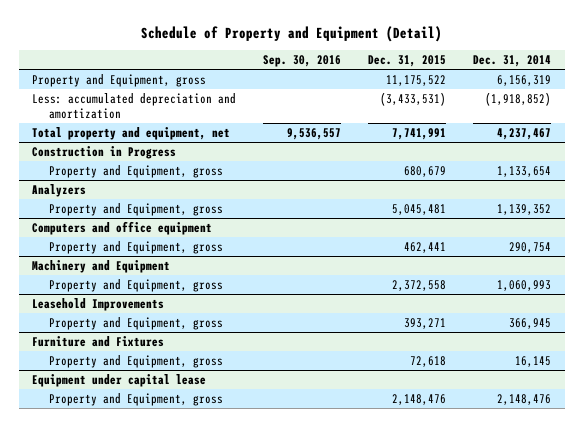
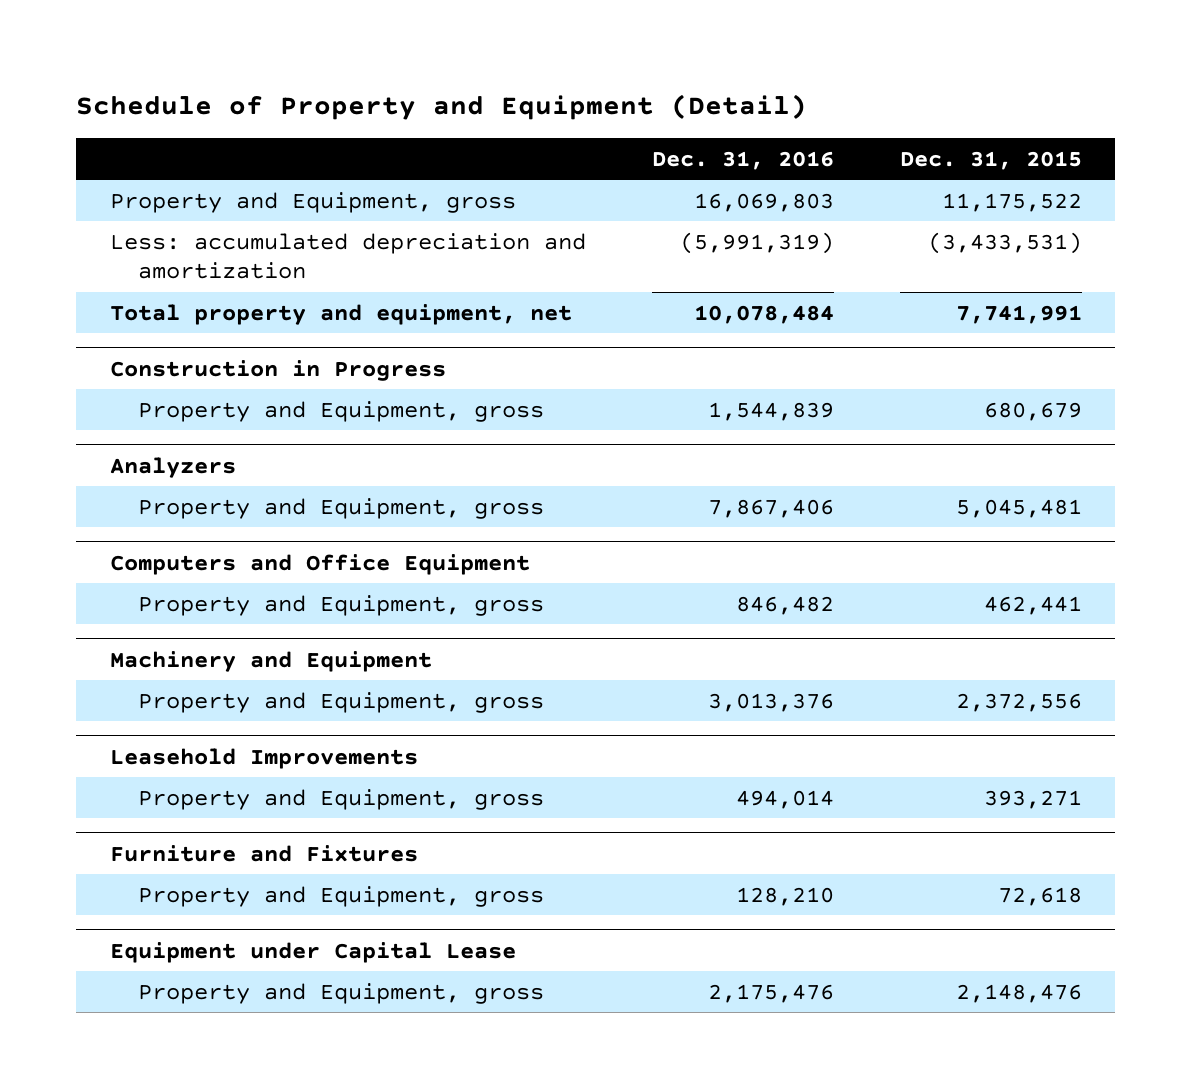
[263,55,342,68] Sep. 30, 2016 -> none
[473,55,552,68] Dec. 31, 2014 -> none
none -> [651,150,834,170] Dec. 31, 2016
[32,220,213,235] Computers and office equipment -> [109,553,530,575] Computers and Office Equipment
[392,279,447,291] 2,372,558 -> [956,692,1083,712] 2,372,556
[32,373,207,387] Equipment under capital lease -> [109,941,516,963] Equipment under Capital Lease

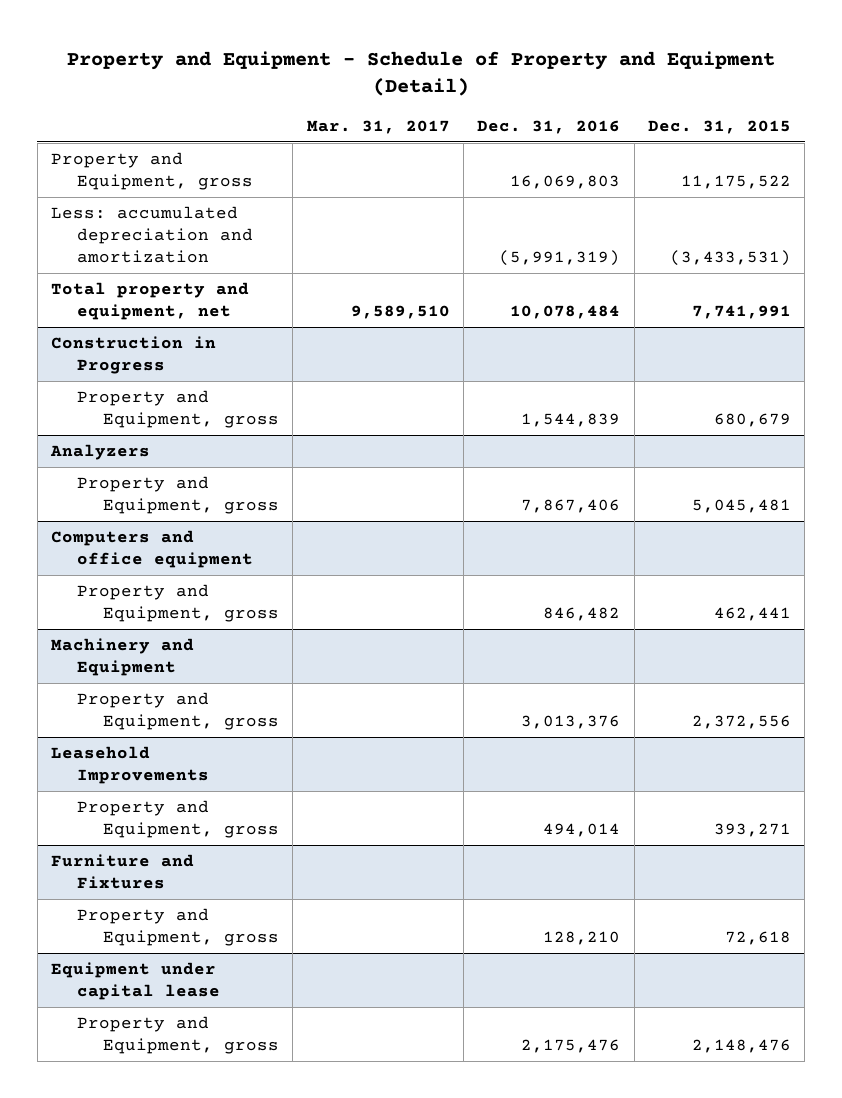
[76,93,808,120] Schedule of Property and Equipment (Detail) -> [67,50,776,97] Property and Equipment - Schedule of Property and Equipment (Detail)
none -> [306,119,450,134] Mar. 31, 2017
[109,553,530,575] Computers and Office Equipment -> [51,530,254,569] Computers and office equipment
[109,941,516,963] Equipment under Capital Lease -> [51,962,221,1001] Equipment under capital lease

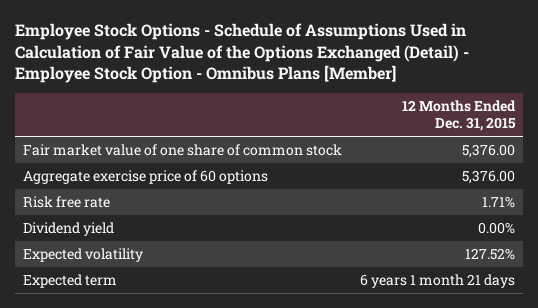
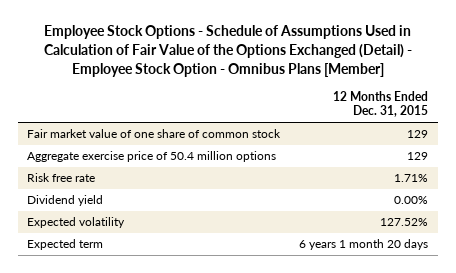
[461,143,515,158] 5,376.00 -> [407,130,429,139] 129
[23,169,269,184] Aggregate exercise price of 60 options -> [27,151,277,163] Aggregate exercise price of 50.4 million options
[461,169,515,184] 5,376.00 -> [407,152,429,161] 129
[359,273,515,288] 6 years 1 month 21 days -> [299,239,429,251] 6 years 1 month 20 days

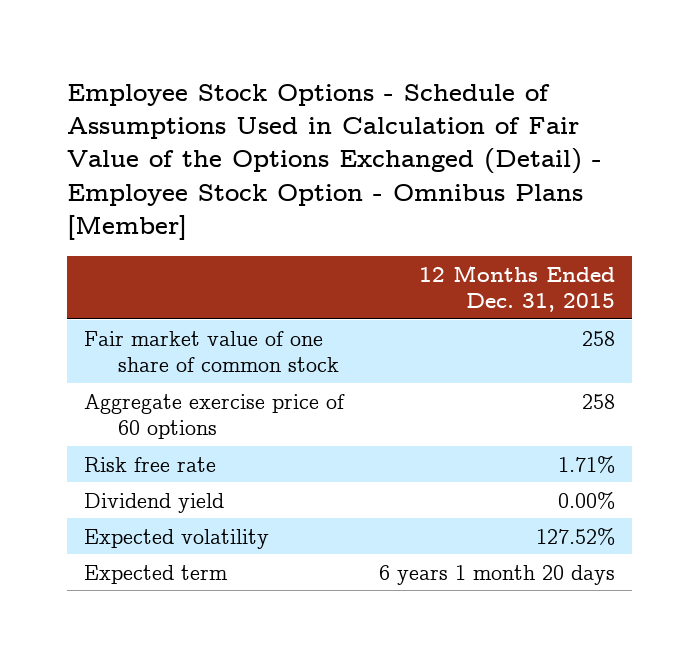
[407,130,429,139] 129 -> [582,330,616,346] 258
[27,151,277,163] Aggregate exercise price of 50.4 million options -> [84,393,346,439] Aggregate exercise price of 60 options
[407,152,429,161] 129 -> [582,393,616,409] 258

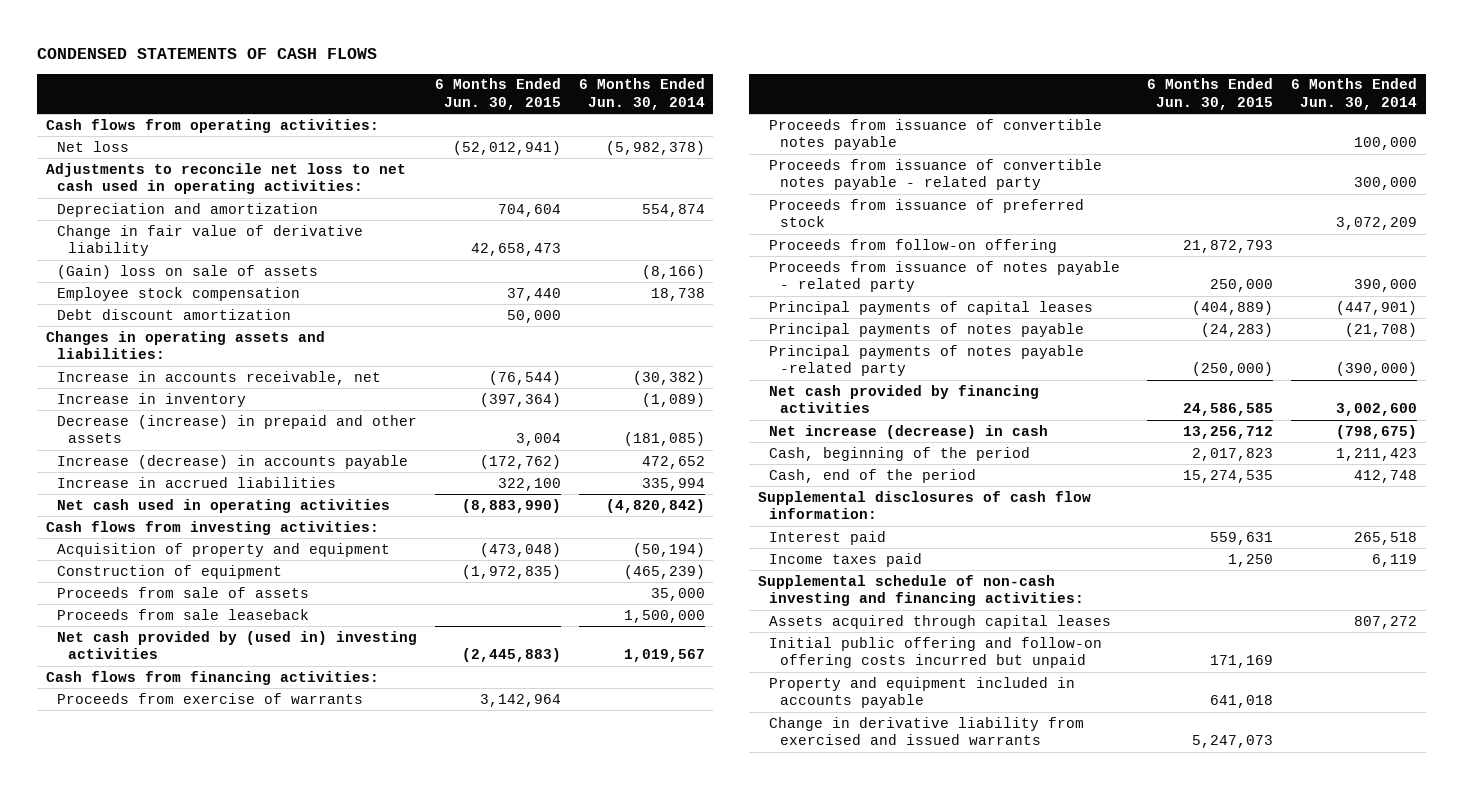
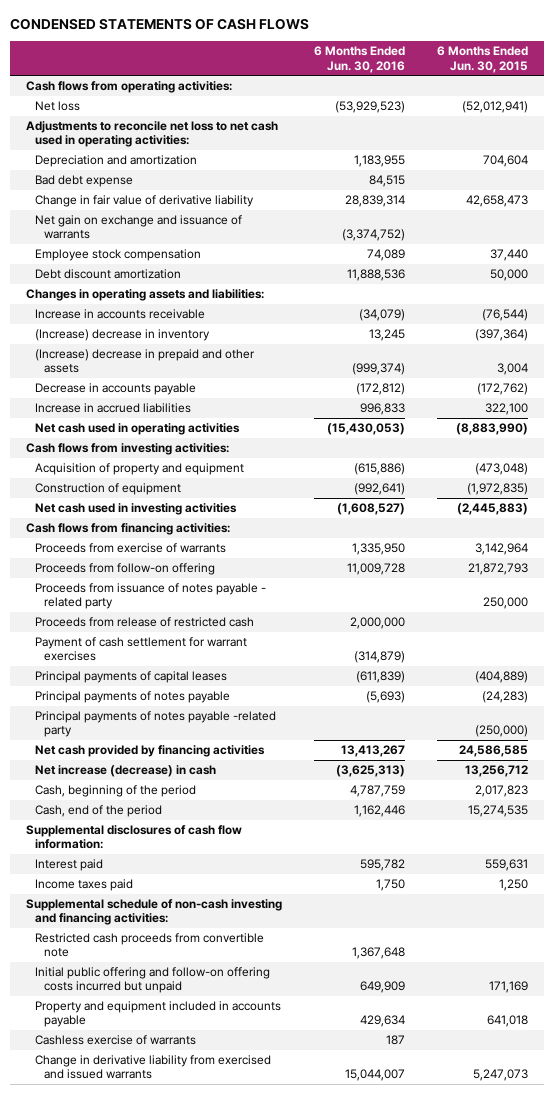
[578,78,705,111] 6 Months Ended Jun. 30, 2014 -> none
none -> [314,46,406,73] 6 Months Ended Jun. 30, 2016
none -> [34,175,133,188] Bad debt expense
[56,264,318,279] (Gain) loss on sale of assets -> none
none -> [34,215,242,240] Net gain on exchange and issuance of warrants
[56,370,381,385] Increase in accounts receivable, net -> [34,309,205,320] Increase in accounts receivable
[56,392,246,407] Increase in inventory -> [34,329,210,342] (Increase) decrease in inventory
[56,414,417,444] Decrease (increase) in prepaid and other assets -> [34,349,255,374] (Increase) decrease in prepaid and other assets
[56,454,408,469] Increase (decrease) in accounts payable -> [34,383,196,396] Decrease in accounts payable
[56,586,309,598] Proceeds from sale of assets -> none
[56,608,309,620] Proceeds from sale leaseback -> none
[56,630,417,660] Net cash provided by (used in) investing activities -> [34,503,237,516] Net cash used in investing activities
[769,118,1103,151] Proceeds from issuance of convertible notes payable -> none
[769,158,1103,191] Proceeds from issuance of convertible notes payable - related party -> none
[769,198,1085,228] Proceeds from issuance of preferred stock -> none
none -> [34,617,254,628] Proceeds from release of restricted cash
none -> [34,637,247,662] Payment of cash settlement for warrant exercises
[769,614,1112,629] Assets acquired through capital leases -> none
none -> [34,933,264,958] Restricted cash proceeds from convertible note
none -> [34,1035,196,1046] Cashless exercise of warrants

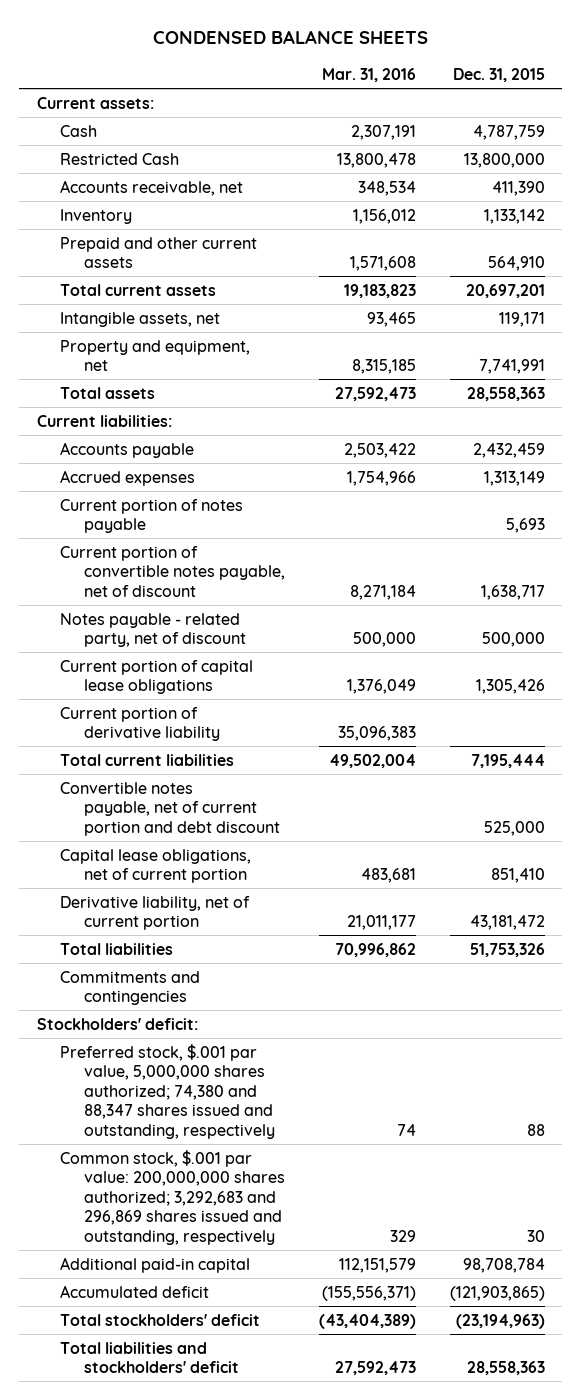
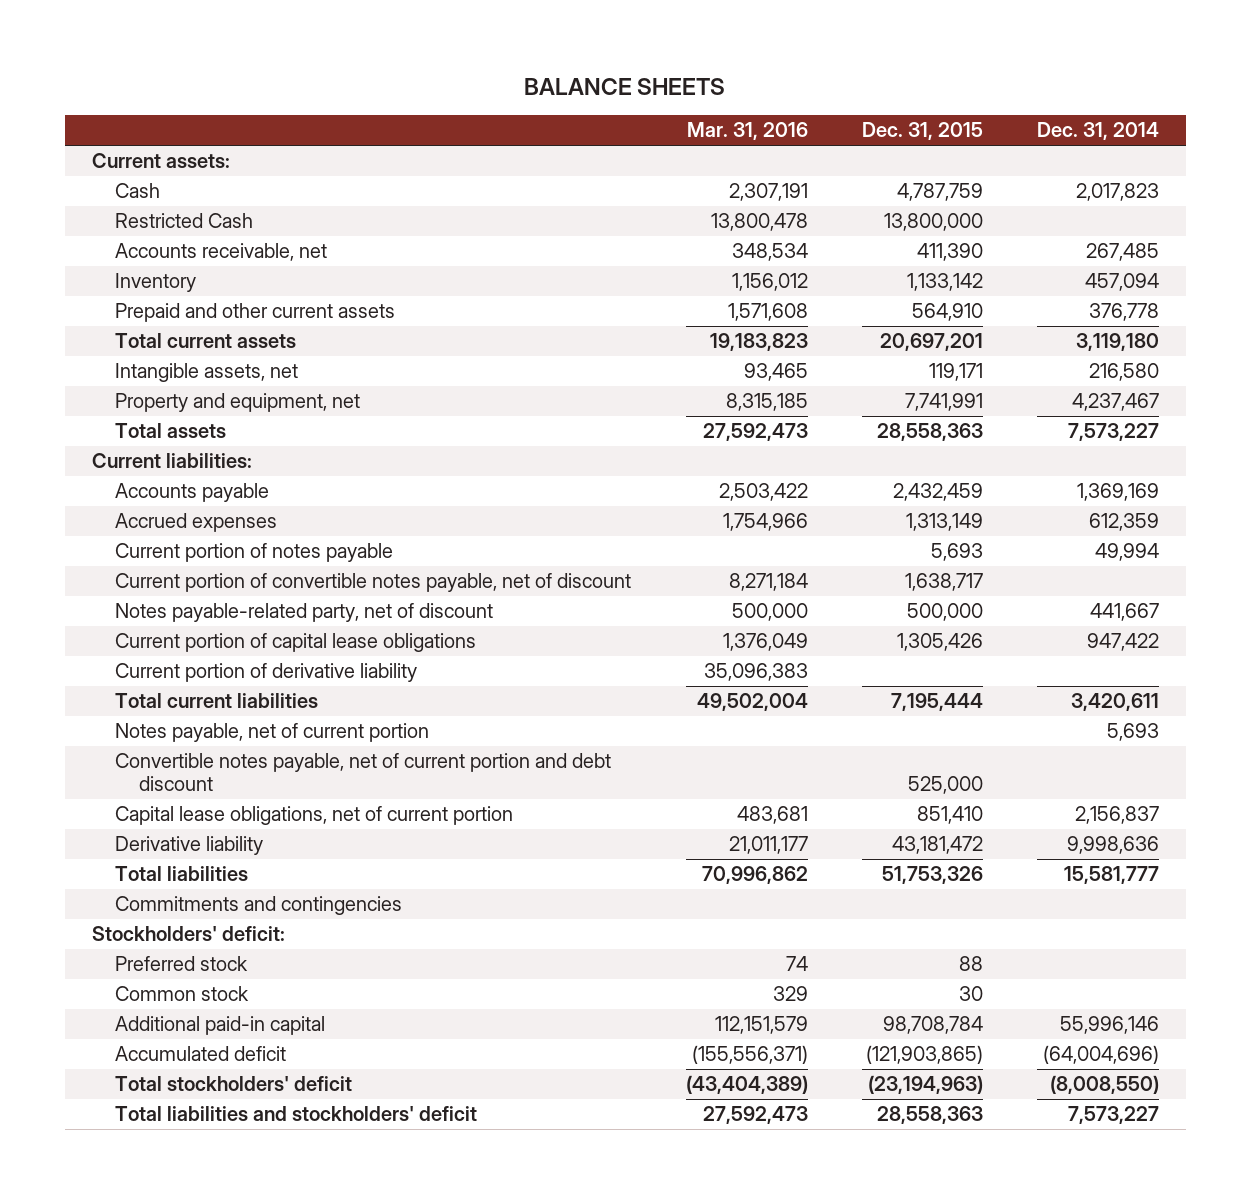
[152,30,428,45] CONDENSED BALANCE SHEETS -> [524,78,726,96] BALANCE SHEETS
none -> [1037,122,1160,141] Dec. 31, 2014
[60,612,246,648] Notes payable - related party, net of discount -> [115,603,494,623] Notes payable-related party, net of discount
none -> [115,723,430,743] Notes payable, net of current portion
[60,895,251,931] Derivative liability, net of current portion -> [115,836,264,856] Derivative liability
[60,1043,275,1140] Preferred stock, $.001 par value, 5,000,000 shares authorized; 74,380 and 88,347 shares issued and outstanding, respectively -> [115,956,249,972] Preferred stock
[60,1149,285,1246] Common stock, $.001 par value: 200,000,000 shares authorized; 3,292,683 and 296,869 shares issued and outstanding, respectively -> [115,986,250,1002] Common stock

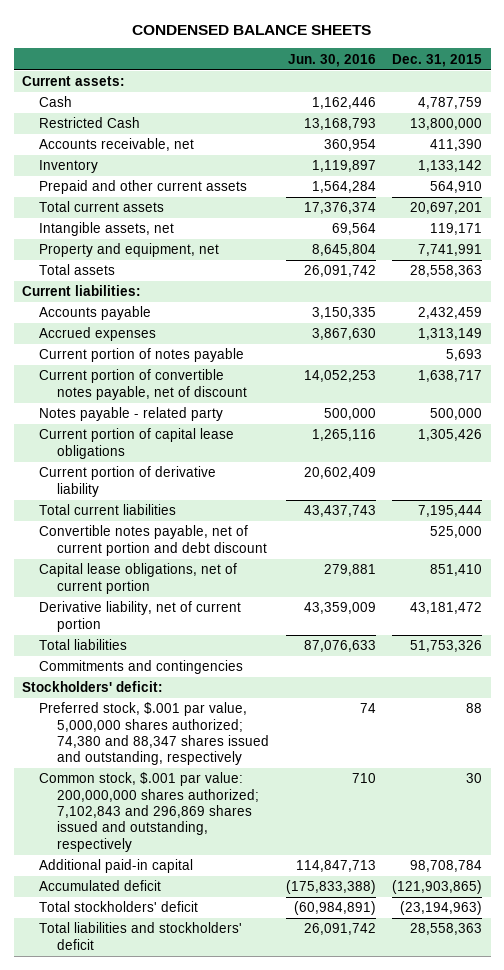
[524,78,726,96] BALANCE SHEETS -> [132,24,372,35] CONDENSED BALANCE SHEETS
[686,122,808,141] Mar. 31, 2016 -> none
[1037,122,1160,141] Dec. 31, 2014 -> none
none -> [287,53,376,67] Jun. 30, 2016
[115,603,494,623] Notes payable-related party, net of discount -> [39,407,224,422] Notes payable - related party
[115,723,430,743] Notes payable, net of current portion -> none
[115,836,264,856] Derivative liability -> [39,601,242,632] Derivative liability, net of current portion
[115,956,249,972] Preferred stock -> [39,702,269,766] Preferred stock, $.001 par value, 5,000,000 shares authorized; 74,380 and 88,347 shares issued and outstanding, respectively
[115,986,250,1002] Common stock -> [39,772,259,852] Common stock, $.001 par value: 200,000,000 shares authorized; 7,102,843 and 296,869 shares issued and outstanding, respectively

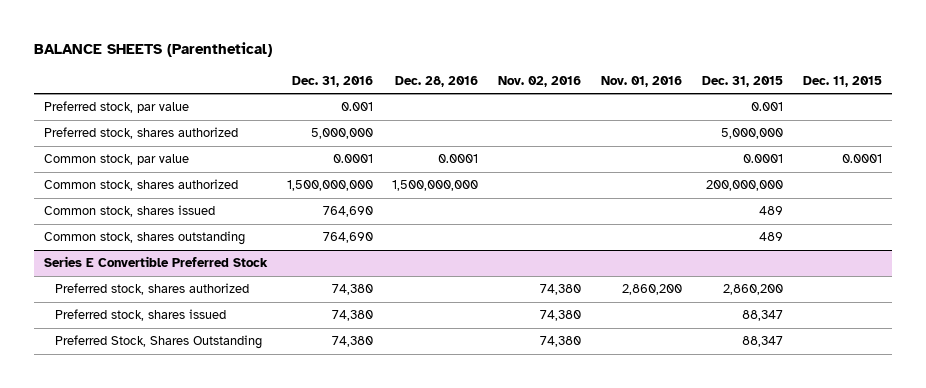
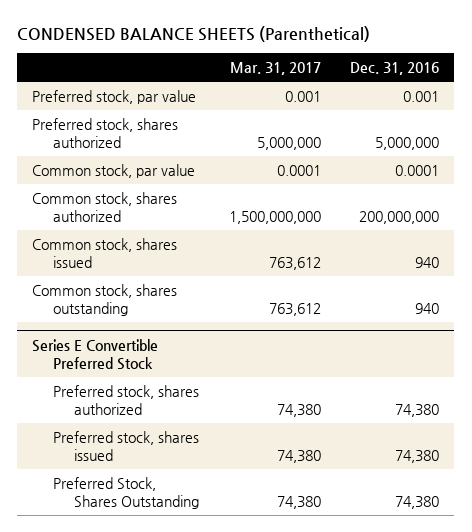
[33,42,272,58] BALANCE SHEETS (Parenthetical) -> [17,26,371,43] CONDENSED BALANCE SHEETS (Parenthetical)
[395,75,479,87] Dec. 28, 2016 -> none
[498,75,582,87] Nov. 02, 2016 -> none
[601,75,683,87] Nov. 01, 2016 -> none
[701,75,783,87] Dec. 31, 2015 -> none
[802,75,882,87] Dec. 11, 2015 -> none
none -> [229,62,321,76] Mar. 31, 2017
[286,180,373,192] 1,500,000,000 -> [359,210,440,224] 200,000,000
[322,206,373,218] 764,690 -> [415,256,440,268] 940
[322,232,373,244] 764,690 -> [415,302,440,314] 940

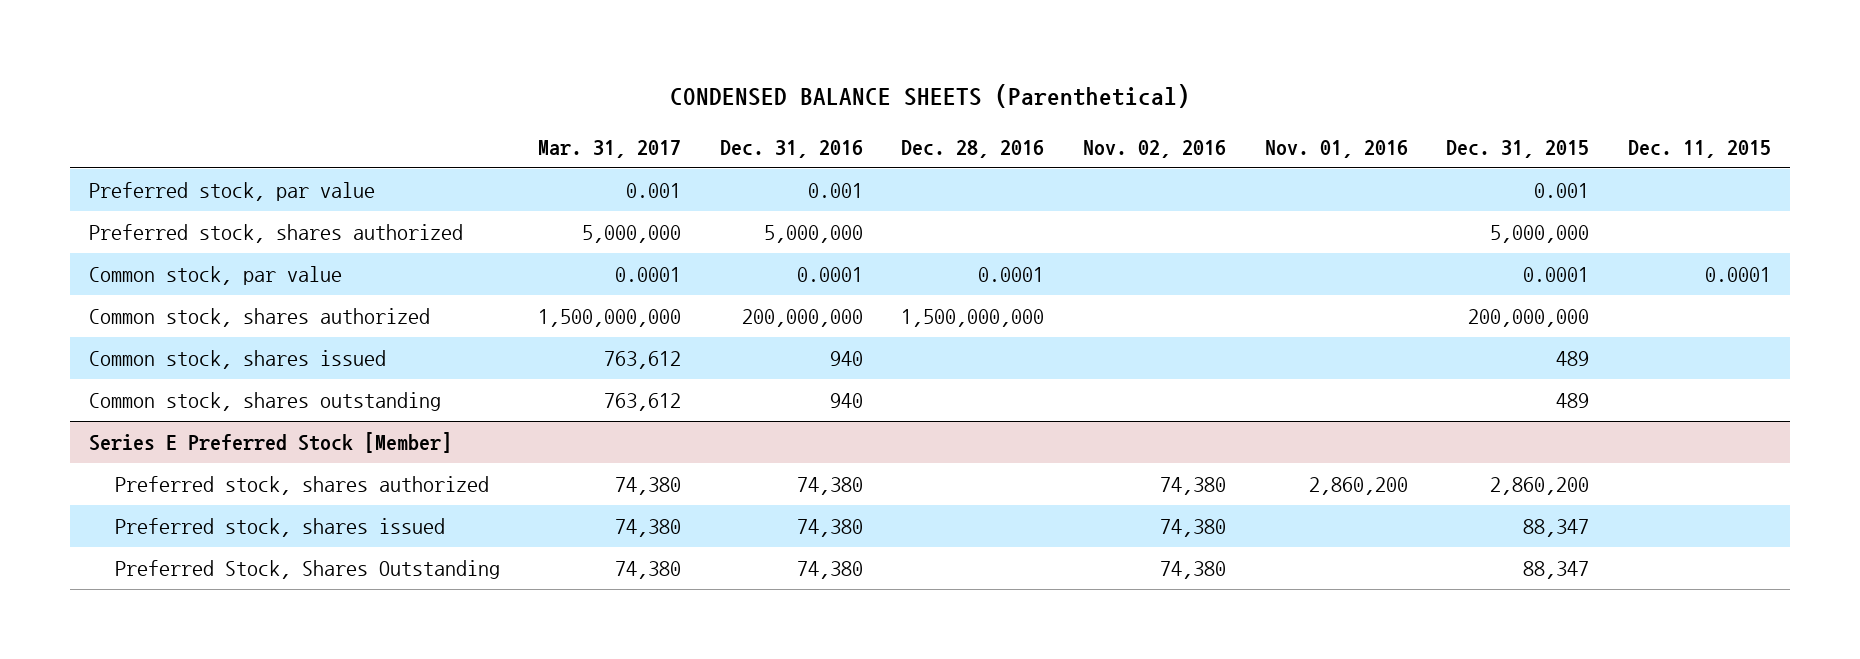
none -> [901,139,1045,158] Dec. 28, 2016
none -> [1082,139,1226,158] Nov. 02, 2016
none -> [1264,139,1408,158] Nov. 01, 2016
none -> [1446,139,1590,158] Dec. 31, 2015
none -> [1627,139,1771,158] Dec. 11, 2015
[32,338,159,370] Series E Convertible Preferred Stock -> [89,431,453,453] Series E Preferred Stock [Member]

